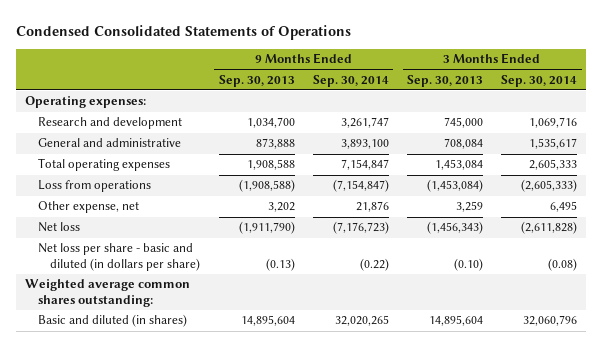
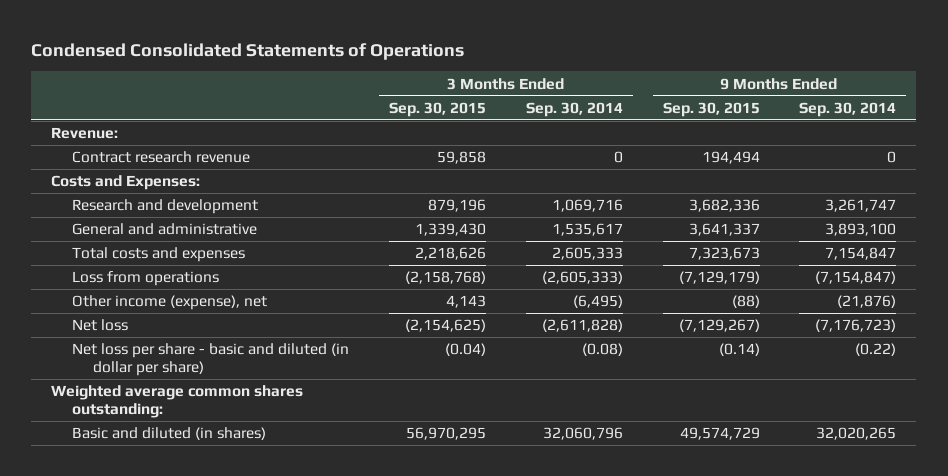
[218,74,295,87] Sep. 30, 2013 -> none
[407,74,484,87] Sep. 30, 2013 -> none
none -> [388,101,486,117] Sep. 30, 2015
none -> [662,101,760,117] Sep. 30, 2015
none -> [51,127,119,140] Revenue:
none -> [72,151,251,164] Contract research revenue
[24,96,146,109] Operating expenses: -> [51,175,201,191] Costs and Expenses:
[37,158,170,172] Total operating expenses -> [72,247,246,263] Total costs and expenses
[37,201,139,214] Other expense, net -> [72,295,268,311] Other income (expense), net
[355,201,389,213] 21,876 -> [837,295,897,309] (21,876)
[550,201,578,213] 6,495 -> [572,295,623,309] (6,495)
[37,243,201,271] Net loss per share - basic and diluted (in dollars per share) -> [72,343,350,377] Net loss per share - basic and diluted (in dollar per share)

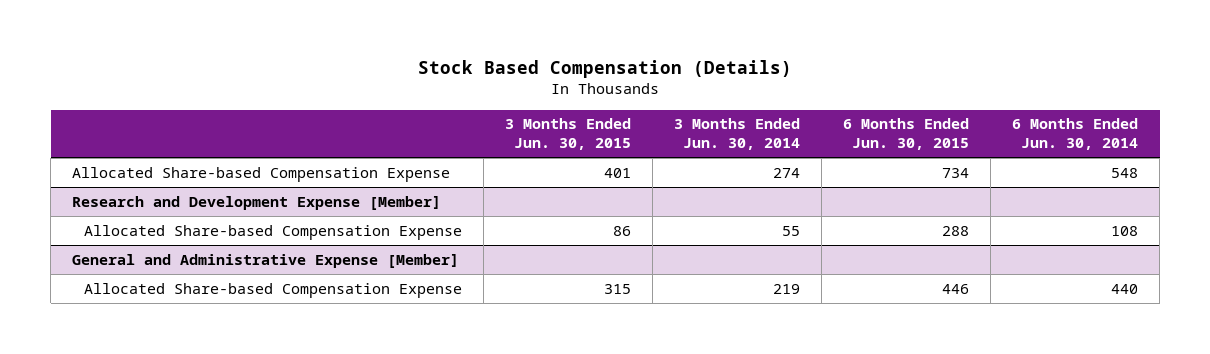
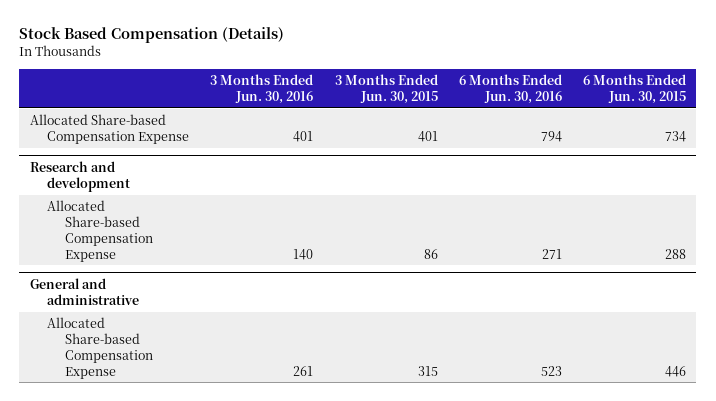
[674,118,801,151] 3 Months Ended Jun. 30, 2014 -> none
[1012,118,1139,151] 6 Months Ended Jun. 30, 2014 -> none
none -> [210,73,314,104] 3 Months Ended Jun. 30, 2016
none -> [458,73,562,104] 6 Months Ended Jun. 30, 2016
[72,195,442,210] Research and Development Expense [Member] -> [29,161,131,192] Research and development
[72,253,460,268] General and Administrative Expense [Member] -> [29,278,140,305] General and administrative

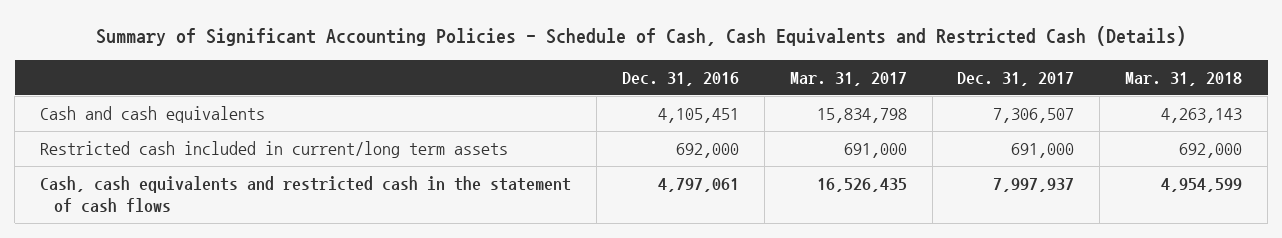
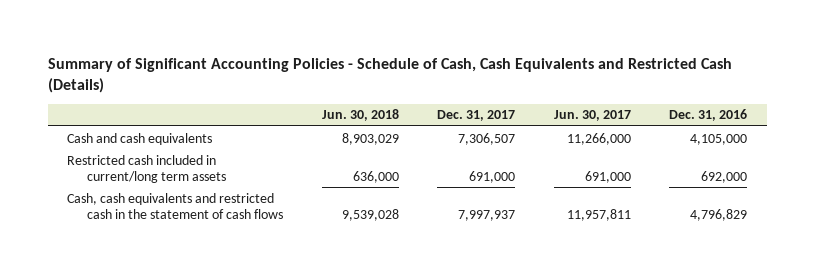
[789,71,907,86] Mar. 31, 2017 -> none
[1125,71,1243,86] Mar. 31, 2018 -> none
none -> [321,109,399,122] Jun. 30, 2018
none -> [553,110,631,122] Jun. 30, 2017
[657,108,739,124] 4,105,451 -> [690,133,748,145] 4,105,000
[657,178,739,193] 4,797,061 -> [690,208,748,221] 4,796,829

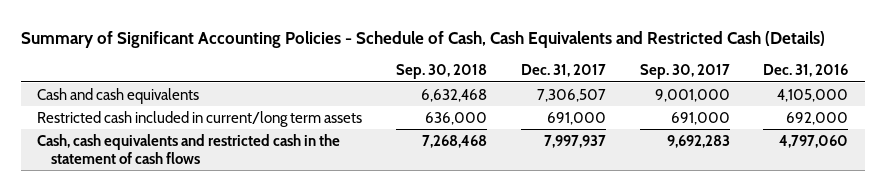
[321,109,399,122] Jun. 30, 2018 -> none
[553,110,631,122] Jun. 30, 2017 -> none
none -> [396,64,488,80] Sep. 30, 2018
none -> [639,64,730,80] Sep. 30, 2017
[690,208,748,221] 4,796,829 -> [779,134,849,148] 4,797,060

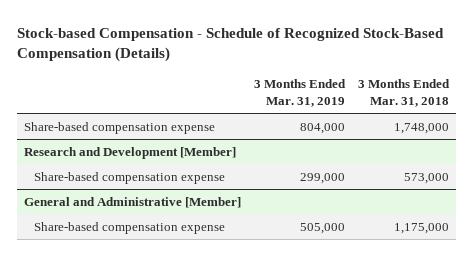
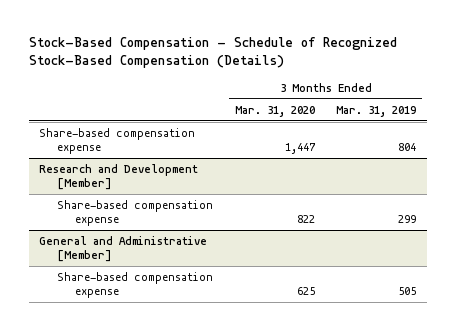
[17,27,445,63] Stock-based Compensation - Schedule of Recognized Stock-Based Compensation (Details) -> [28,36,397,68] Stock-Based Compensation - Schedule of Recognized Stock-Based Compensation (Details)
[358,79,451,107] 3 Months Ended Mar. 31, 2018 -> none
none -> [234,105,315,117] Mar. 31, 2020
[300,122,346,134] 804,000 -> [398,143,417,152] 804
[300,172,346,184] 299,000 -> [398,215,417,224] 299
[300,222,346,234] 505,000 -> [398,287,417,296] 505

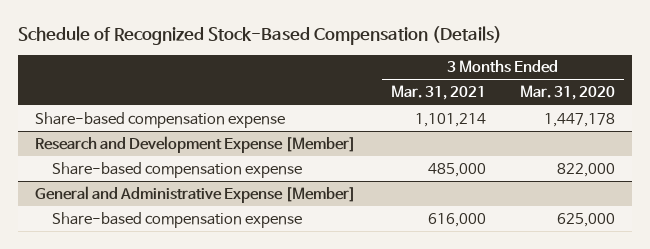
[28,36,397,68] Stock-Based Compensation - Schedule of Recognized Stock-Based Compensation (Details) -> [17,26,502,46] Schedule of Recognized Stock-Based Compensation (Details)
[336,105,417,117] Mar. 31, 2019 -> none
none -> [390,85,486,101] Mar. 31, 2021
[284,143,316,155] 1,447 -> [544,112,616,127] 1,447,178
[39,164,199,191] Research and Development [Member] -> [35,135,357,153] Research and Development Expense [Member]
[296,215,315,224] 822 -> [557,162,616,177] 822,000
[39,236,208,263] General and Administrative [Member] -> [35,185,357,203] General and Administrative Expense [Member]
[296,287,315,296] 625 -> [557,212,616,227] 625,000

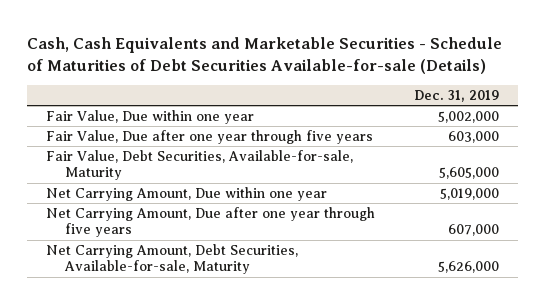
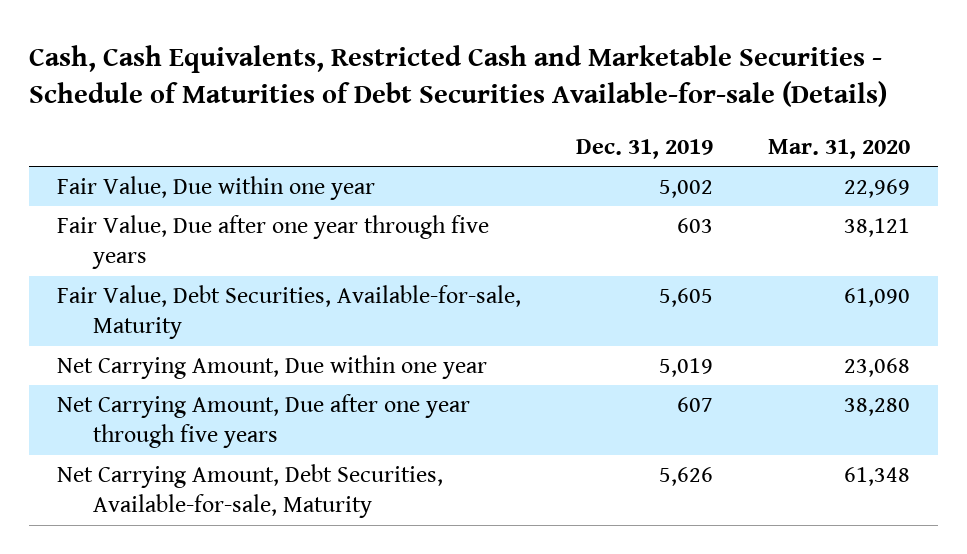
[27,36,503,74] Cash, Cash Equivalents and Marketable Securities - Schedule of Maturities of Debt Securities Available-for-sale (Details) -> [29,45,888,108] Cash, Cash Equivalents, Restricted Cash and Marketable Securities - Schedule of Maturities of Debt Securities Available-for-sale (Details)
none -> [768,139,911,160] Mar. 31, 2020
[437,111,499,124] 5,002,000 -> [658,180,713,199] 5,002
[447,131,499,144] 603,000 -> [676,218,713,234] 603
[438,167,499,180] 5,605,000 -> [658,288,713,308] 5,605
[439,188,499,201] 5,019,000 -> [658,358,713,378] 5,019
[447,224,499,237] 607,000 -> [676,397,713,413] 607
[437,261,499,274] 5,626,000 -> [658,467,713,487] 5,626

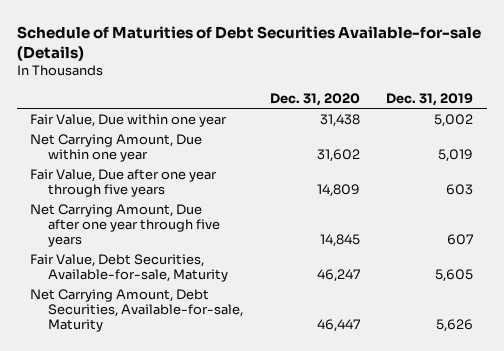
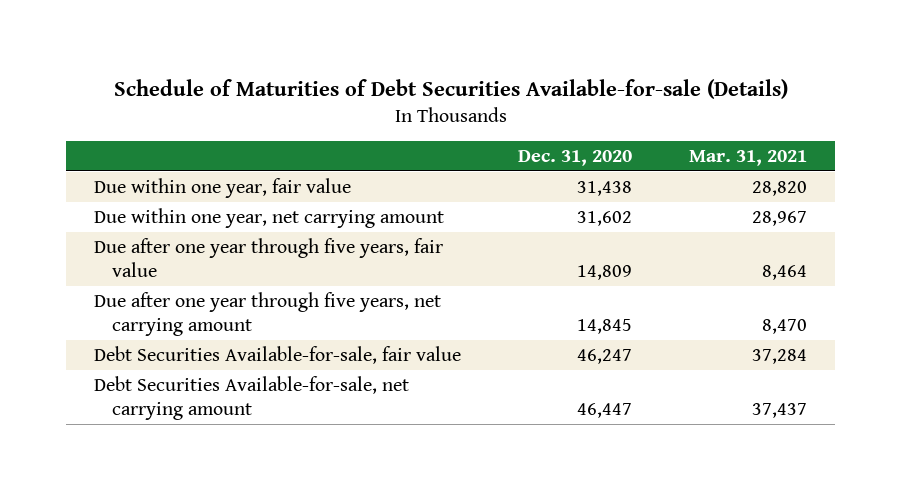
[386,93,474,107] Dec. 31, 2019 -> none
none -> [688,149,807,166] Mar. 31, 2021
[30,113,228,127] Fair Value, Due within one year -> [94,177,352,198] Due within one year, fair value
[30,133,203,162] Net Carrying Amount, Due within one year -> [94,207,445,228] Due within one year, net carrying amount
[30,168,218,197] Fair Value, Due after one year through five years -> [94,237,444,278] Due after one year through five years, fair value
[30,203,221,248] Net Carrying Amount, Due after one year through five years -> [94,291,442,337] Due after one year through five years, net carrying amount
[30,253,229,282] Fair Value, Debt Securities, Available-for-sale, Maturity -> [94,345,462,364] Debt Securities Available-for-sale, fair value
[30,288,244,333] Net Carrying Amount, Debt Securities, Available-for-sale, Maturity -> [94,375,410,421] Debt Securities Available-for-sale, net carrying amount

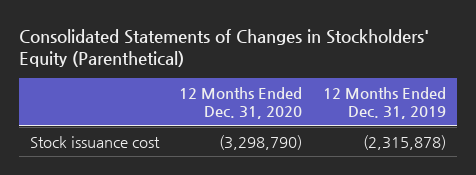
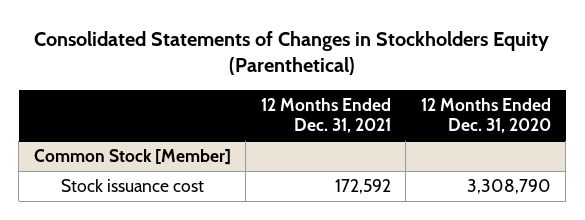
[19,28,430,67] Consolidated Statements of Changes in Stockholders' Equity (Parenthetical) -> [34,30,550,76] Consolidated Statements of Changes in Stockholders Equity (Parenthetical)
[323,86,447,120] 12 Months Ended Dec. 31, 2019 -> none
none -> [260,97,391,134] 12 Months Ended Dec. 31, 2021
none -> [33,149,231,166] Common Stock [Member]
[219,134,303,150] (3,298,790) -> [466,179,551,195] 3,308,790

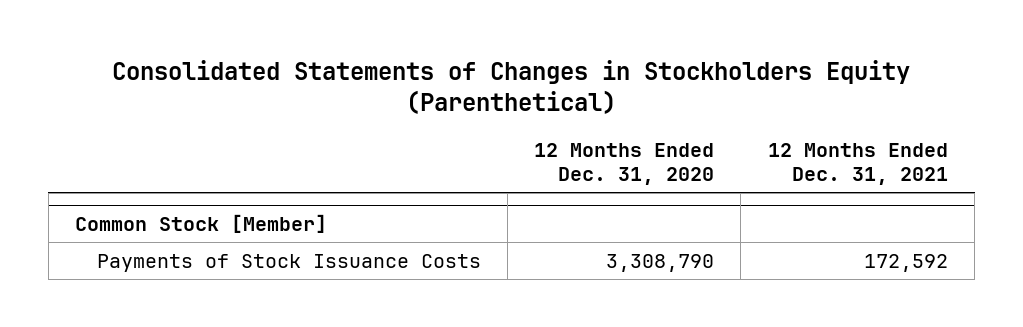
[61,179,205,193] Stock issuance cost -> [96,253,481,272] Payments of Stock Issuance Costs

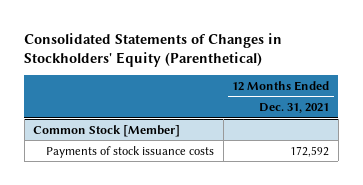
[112,59,911,115] Consolidated Statements of Changes in Stockholders Equity (Parenthetical) -> [24,32,283,68] Consolidated Statements of Changes in Stockholders' Equity (Parenthetical)
[534,143,715,186] 12 Months Ended Dec. 31, 2020 -> none
[96,253,481,272] Payments of Stock Issuance Costs -> [46,145,215,158] Payments of stock issuance costs

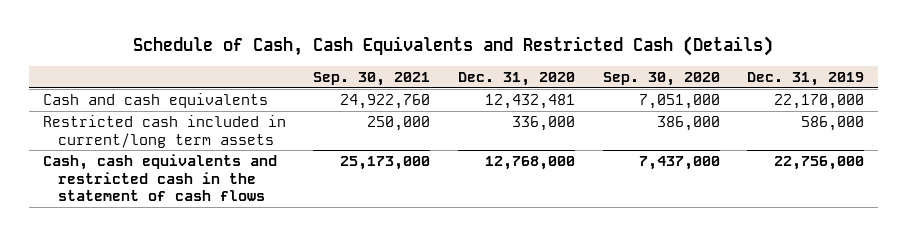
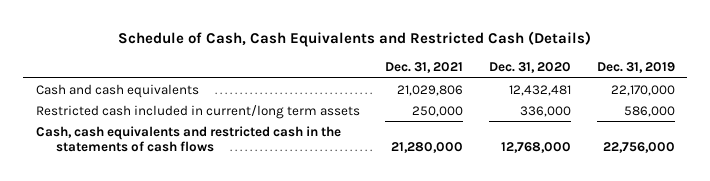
[313,71,431,86] Sep. 30, 2021 -> none
[602,71,720,86] Sep. 30, 2020 -> none
none -> [385,62,464,74] Dec. 31, 2021
[42,153,277,202] Cash, cash equivalents and restricted cash in the statement of cash flows -> [35,125,341,153] Cash, cash equivalents and restricted cash in the statements of cash flows

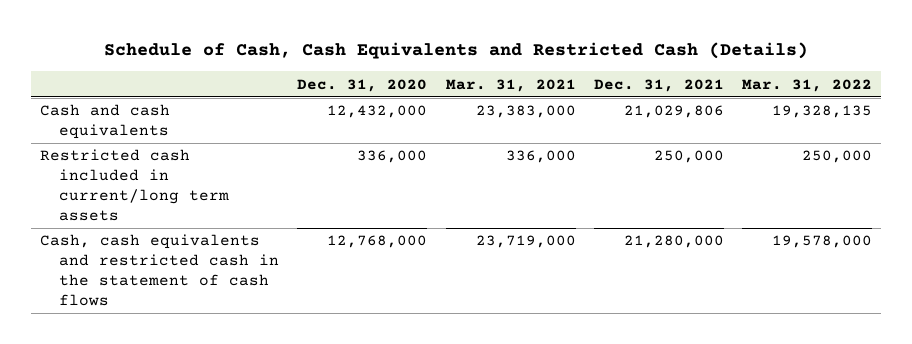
[596,62,675,74] Dec. 31, 2019 -> none
none -> [445,78,576,92] Mar. 31, 2021
none -> [741,78,872,92] Mar. 31, 2022
[508,84,571,96] 12,432,481 -> [327,105,428,119] 12,432,000
[35,125,341,153] Cash, cash equivalents and restricted cash in the statements of cash flows -> [39,234,280,306] Cash, cash equivalents and restricted cash in the statement of cash flows

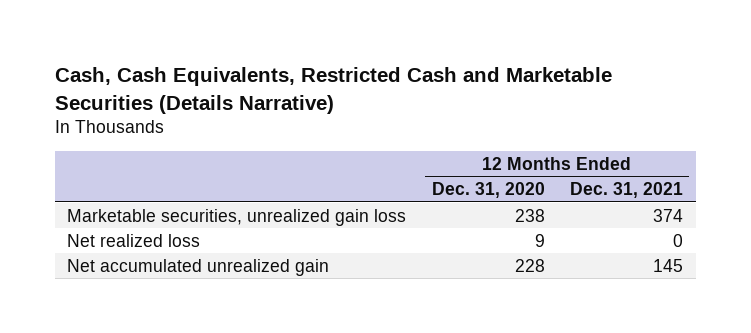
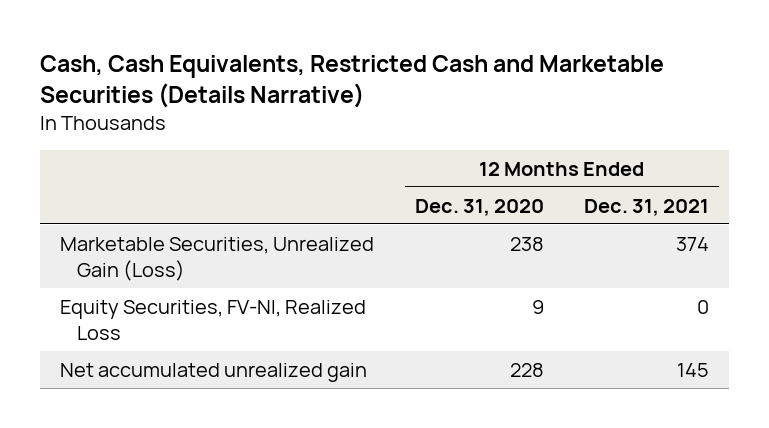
[67,208,407,226] Marketable securities, unrealized gain loss -> [60,236,375,281] Marketable Securities, Unrealized Gain (Loss)
[67,233,201,247] Net realized loss -> [60,299,367,340] Equity Securities, FV-NI, Realized Loss

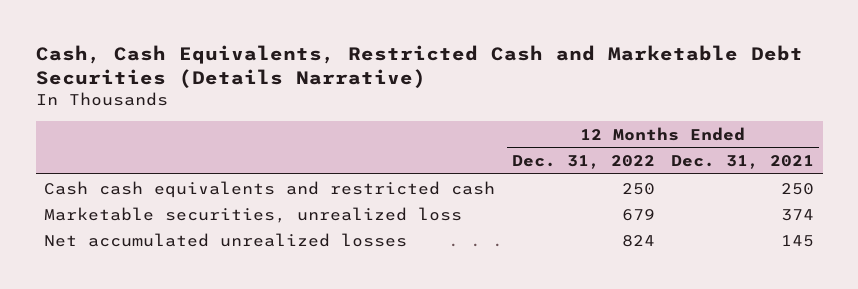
[40,54,665,108] Cash, Cash Equivalents, Restricted Cash and Marketable Securities (Details Narrative) -> [35,44,803,89] Cash, Cash Equivalents, Restricted Cash and Marketable Debt Securities (Details Narrative)
[414,198,544,216] Dec. 31, 2020 -> none
none -> [511,155,655,170] Dec. 31, 2022
[60,299,367,340] Equity Securities, FV-NI, Realized Loss -> none
none -> [43,180,495,198] Cash cash equivalents and restricted cash
[60,236,375,281] Marketable Securities, Unrealized Gain (Loss) -> [43,206,462,223] Marketable securities, unrealized loss
[60,362,368,382] Net accumulated unrealized gain -> [43,232,407,247] Net accumulated unrealized losses

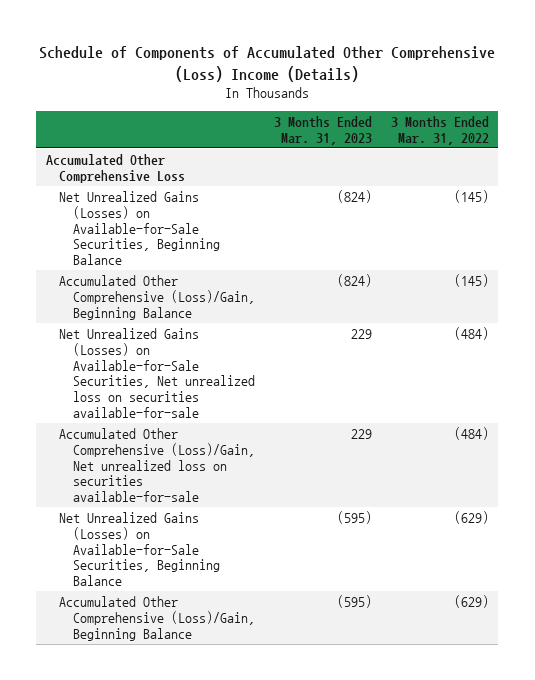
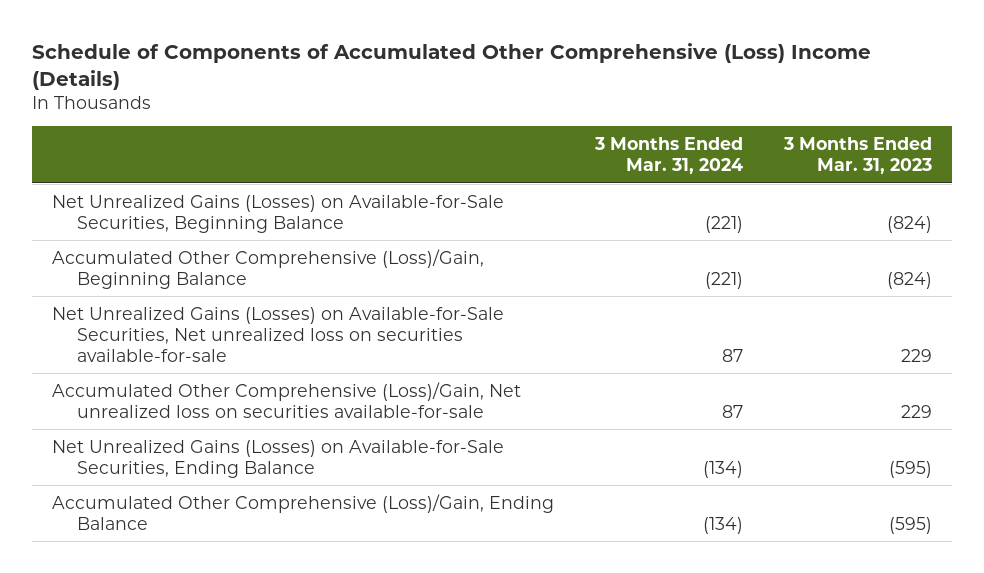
[391,115,490,145] 3 Months Ended Mar. 31, 2022 -> none
none -> [594,137,744,175] 3 Months Ended Mar. 31, 2024
[45,153,186,183] Accumulated Other Comprehensive Loss -> none
[59,511,221,587] Net Unrealized Gains (Losses) on Available-for-Sale Securities, Beginning Balance -> [52,439,505,478] Net Unrealized Gains (Losses) on Available-for-Sale Securities, Ending Balance
[59,595,256,641] Accumulated Other Comprehensive (Loss)/Gain, Beginning Balance -> [52,493,555,530] Accumulated Other Comprehensive (Loss)/Gain, Ending Balance

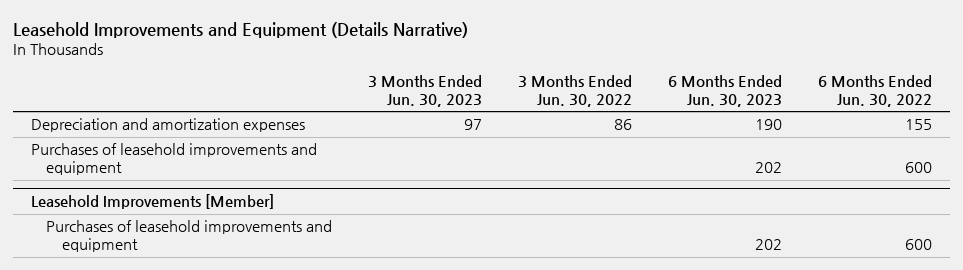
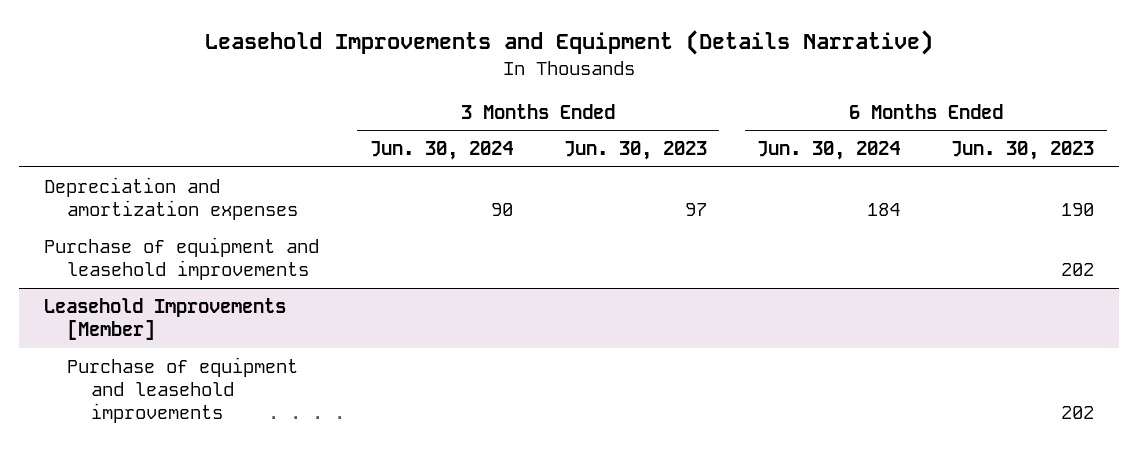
[518,74,633,107] 3 Months Ended Jun. 30, 2022 -> none
[818,74,933,107] 6 Months Ended Jun. 30, 2022 -> none
none -> [370,141,514,161] Jun. 30, 2024
none -> [757,141,901,161] Jun. 30, 2024
[30,143,317,176] Purchases of leasehold improvements and equipment -> [44,236,320,281] Purchase of equipment and leasehold improvements
[46,220,333,253] Purchases of leasehold improvements and equipment -> [67,356,299,424] Purchase of equipment and leasehold improvements

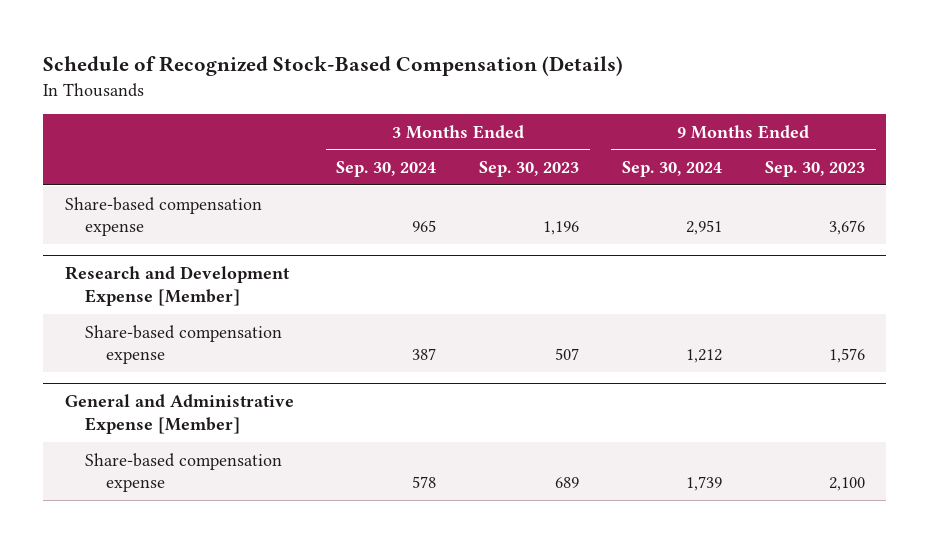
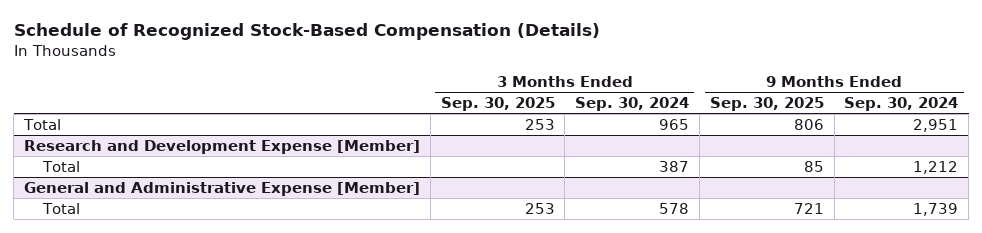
[479,160,580,177] Sep. 30, 2023 -> none
[764,160,865,177] Sep. 30, 2023 -> none
none -> [440,97,555,112] Sep. 30, 2025
none -> [709,97,824,112] Sep. 30, 2025
[64,196,262,237] Share-based compensation expense -> [23,118,62,130] Total
[85,324,283,365] Share-based compensation expense -> [42,160,81,172] Total
[85,452,283,493] Share-based compensation expense -> [42,202,81,214] Total

